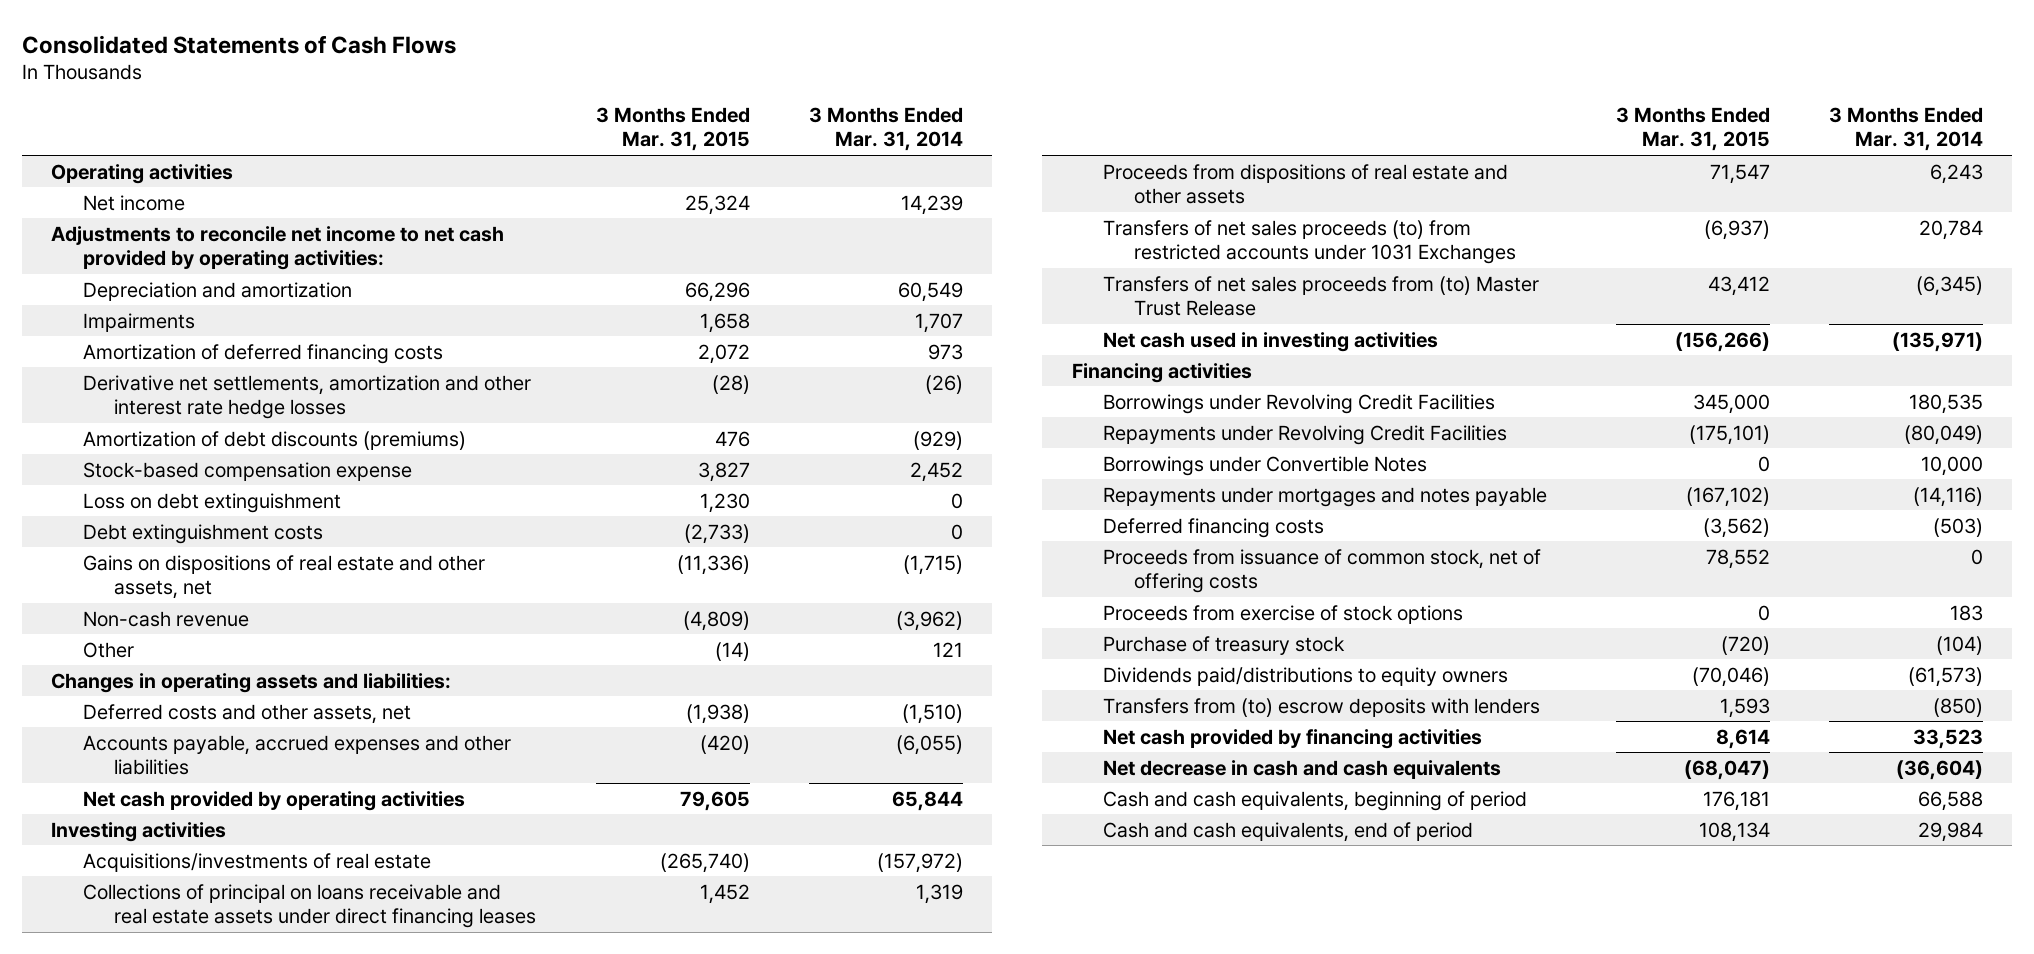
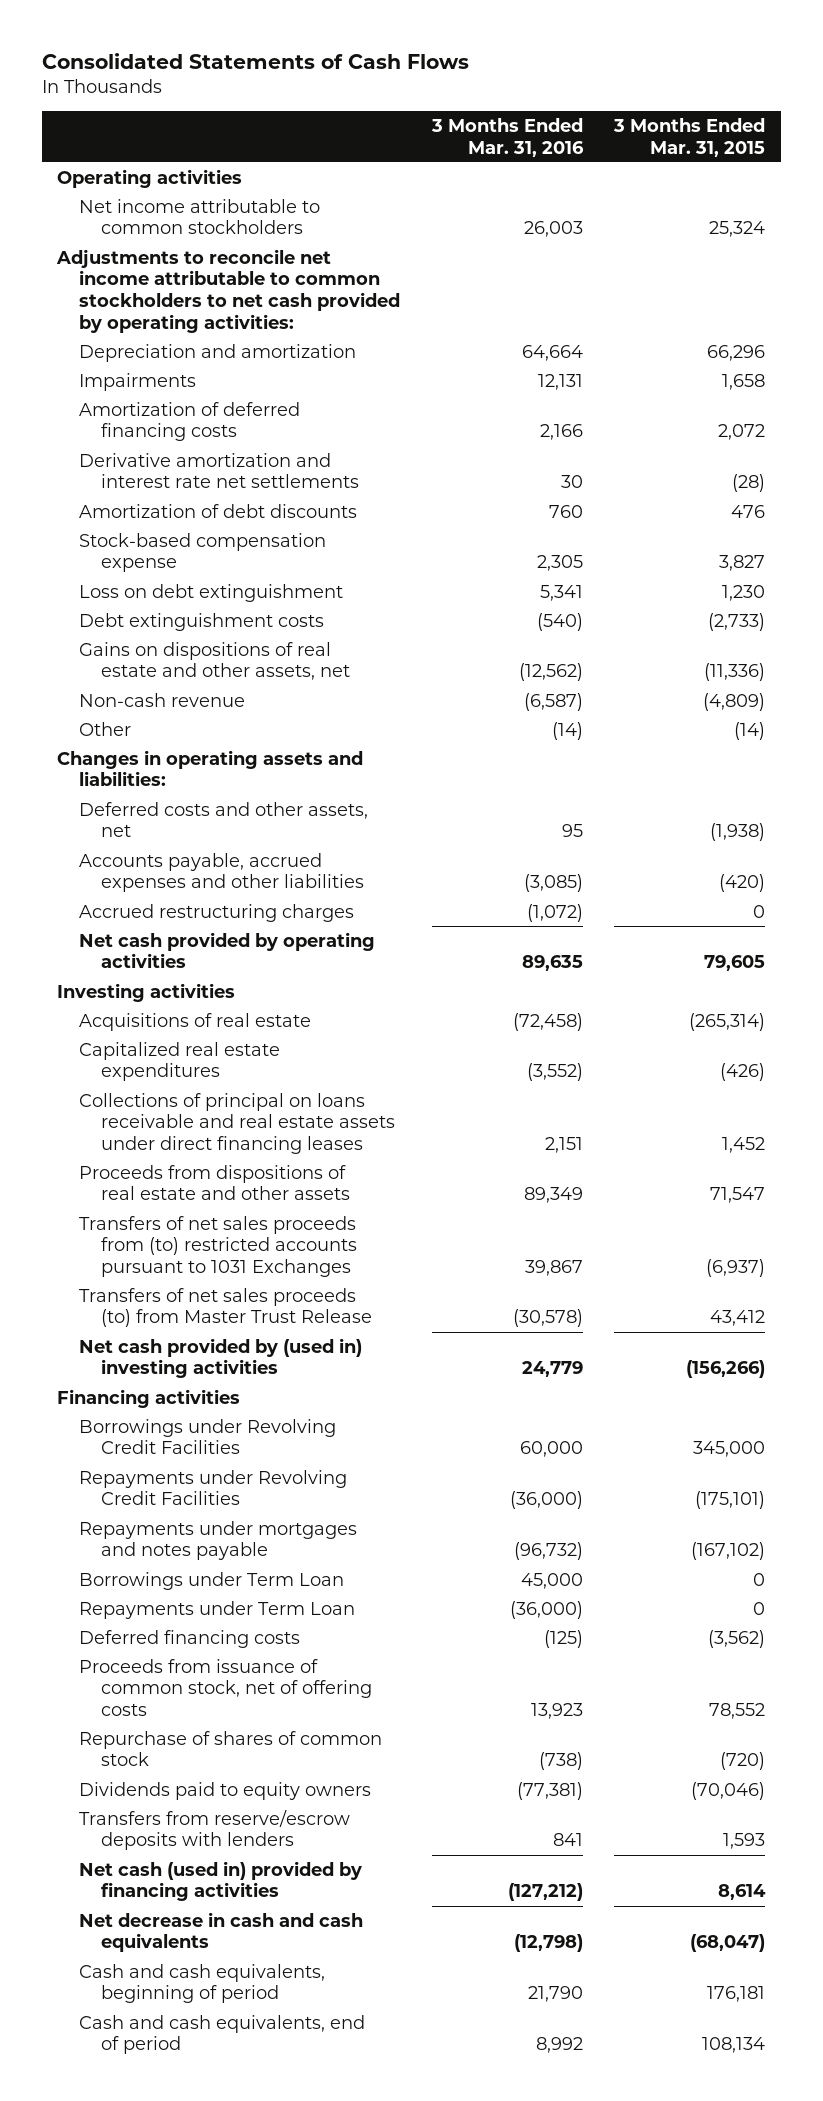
[808,106,963,152] 3 Months Ended Mar. 31, 2014 -> none
none -> [430,118,584,157] 3 Months Ended Mar. 31, 2016
[82,194,185,211] Net income -> [79,198,321,235] Net income attributable to common stockholders
[51,225,505,271] Adjustments to reconcile net income to net cash provided by operating activities: -> [56,248,401,333] Adjustments to reconcile net income attributable to common stockholders to net cash provided by operating activities:
[82,374,531,420] Derivative net settlements, amortization and other interest rate hedge losses -> [79,452,359,489] Derivative amortization and interest rate net settlements
[82,430,466,450] Amortization of debt discounts (premiums) -> [79,503,358,518] Amortization of debt discounts
none -> [79,903,355,922] Accrued restructuring charges
[82,852,431,872] Acquisitions/investments of real estate -> [79,1012,312,1031] Acquisitions of real estate
[659,852,750,873] (265,740) -> [689,1012,766,1031] (265,314)
none -> [79,1041,281,1082] Capitalized real estate expenditures
[1102,219,1517,265] Transfers of net sales proceeds (to) from restricted accounts under 1031 Exchanges -> [79,1215,357,1278] Transfers of net sales proceeds from (to) restricted accounts pursuant to 1031 Exchanges
[1102,275,1539,317] Transfers of net sales proceeds from (to) Master Trust Release -> [79,1287,372,1328] Transfers of net sales proceeds (to) from Master Trust Release
[1102,331,1438,352] Net cash used in investing activities -> [79,1337,363,1379] Net cash provided by (used in) investing activities
[1102,455,1427,476] Borrowings under Convertible Notes -> none
none -> [79,1571,345,1590] Borrowings under Term Loan
none -> [79,1600,356,1619] Repayments under Term Loan
[1102,604,1463,624] Proceeds from exercise of stock options -> none
[1102,635,1345,655] Purchase of treasury stock -> [79,1730,383,1767] Repurchase of shares of common stock
[1102,666,1508,686] Dividends paid/distributions to equity owners -> [79,1781,372,1800] Dividends paid to equity owners
[1102,697,1540,717] Transfers from (to) escrow deposits with lenders -> [79,1809,351,1851] Transfers from reserve/escrow deposits with lenders
[1102,728,1482,749] Net cash provided by financing activities -> [79,1860,363,1902] Net cash (used in) provided by financing activities

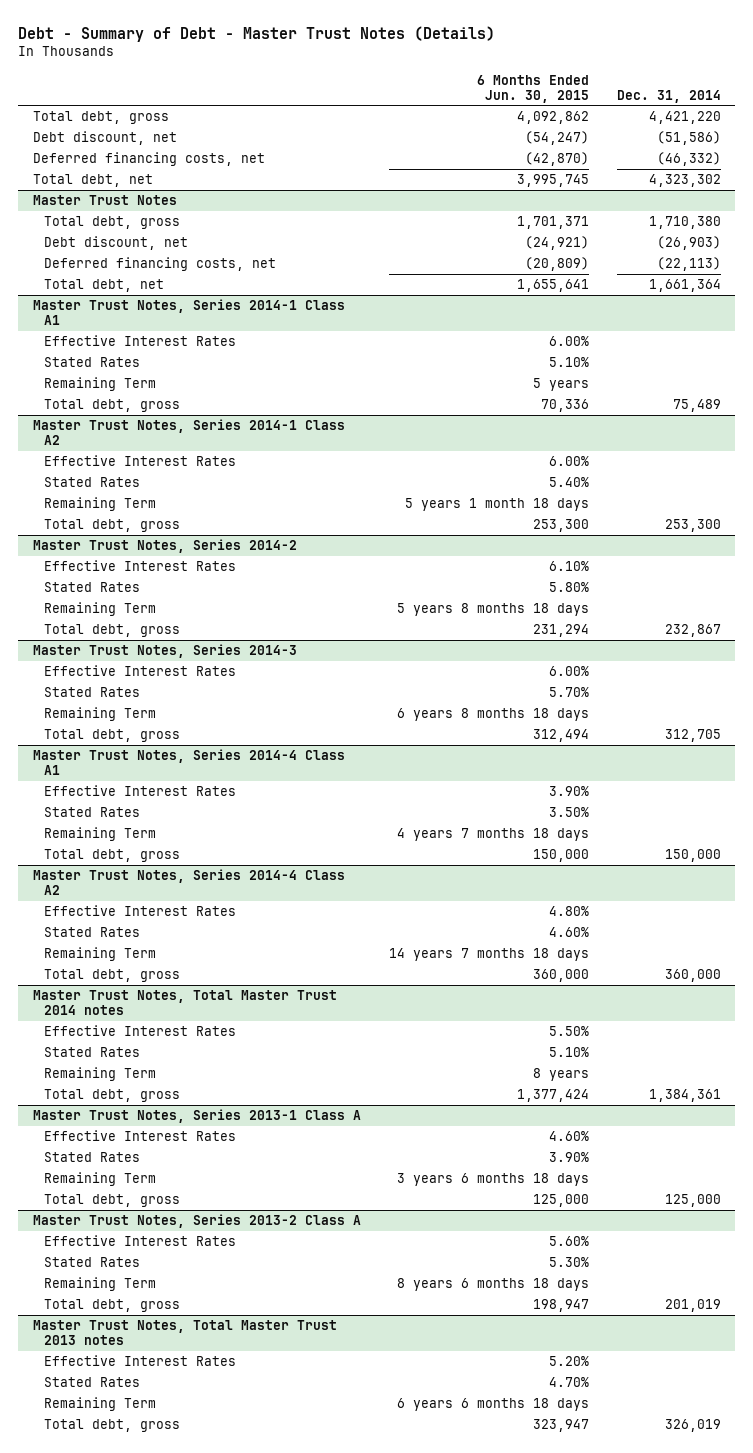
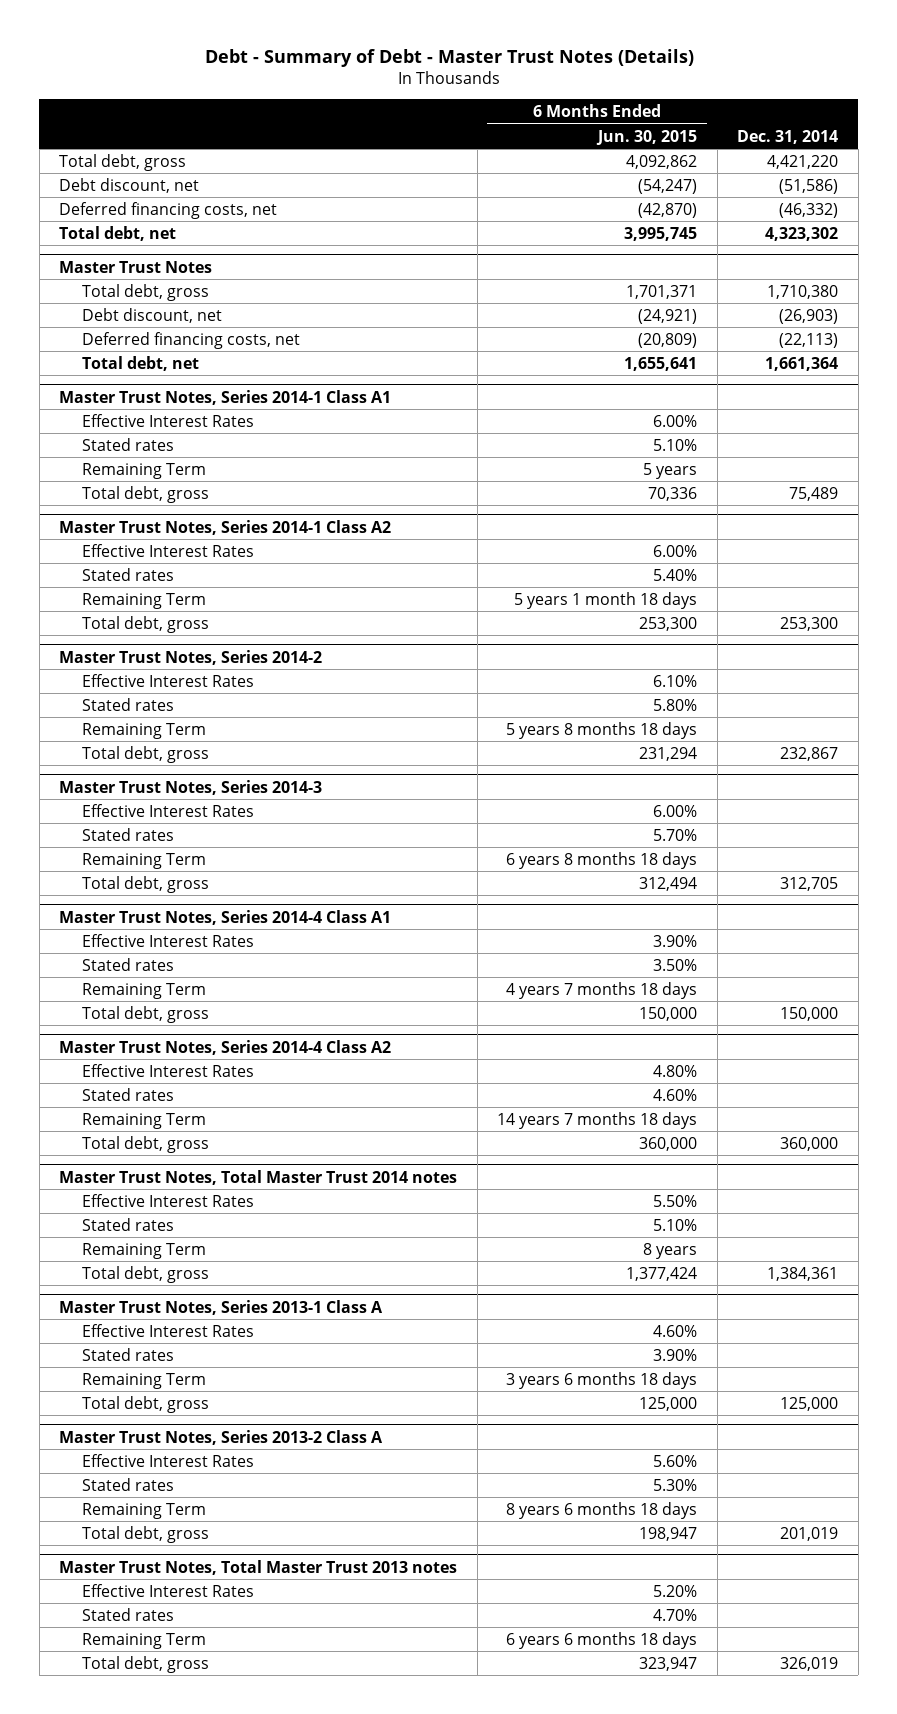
[43,357,140,368] Stated Rates -> [82,437,175,451] Stated rates
[43,477,140,488] Stated Rates -> [82,567,175,581] Stated rates
[43,582,140,593] Stated Rates -> [82,697,175,711] Stated rates
[43,687,140,698] Stated Rates -> [82,827,175,841] Stated rates
[43,807,140,818] Stated Rates -> [82,957,175,971] Stated rates
[43,927,140,938] Stated Rates -> [82,1087,175,1101] Stated rates
[43,1047,140,1058] Stated Rates -> [82,1217,175,1231] Stated rates
[43,1152,140,1163] Stated Rates -> [82,1347,175,1361] Stated rates
[43,1257,140,1268] Stated Rates -> [82,1477,175,1491] Stated rates
[43,1377,140,1388] Stated Rates -> [82,1607,175,1621] Stated rates

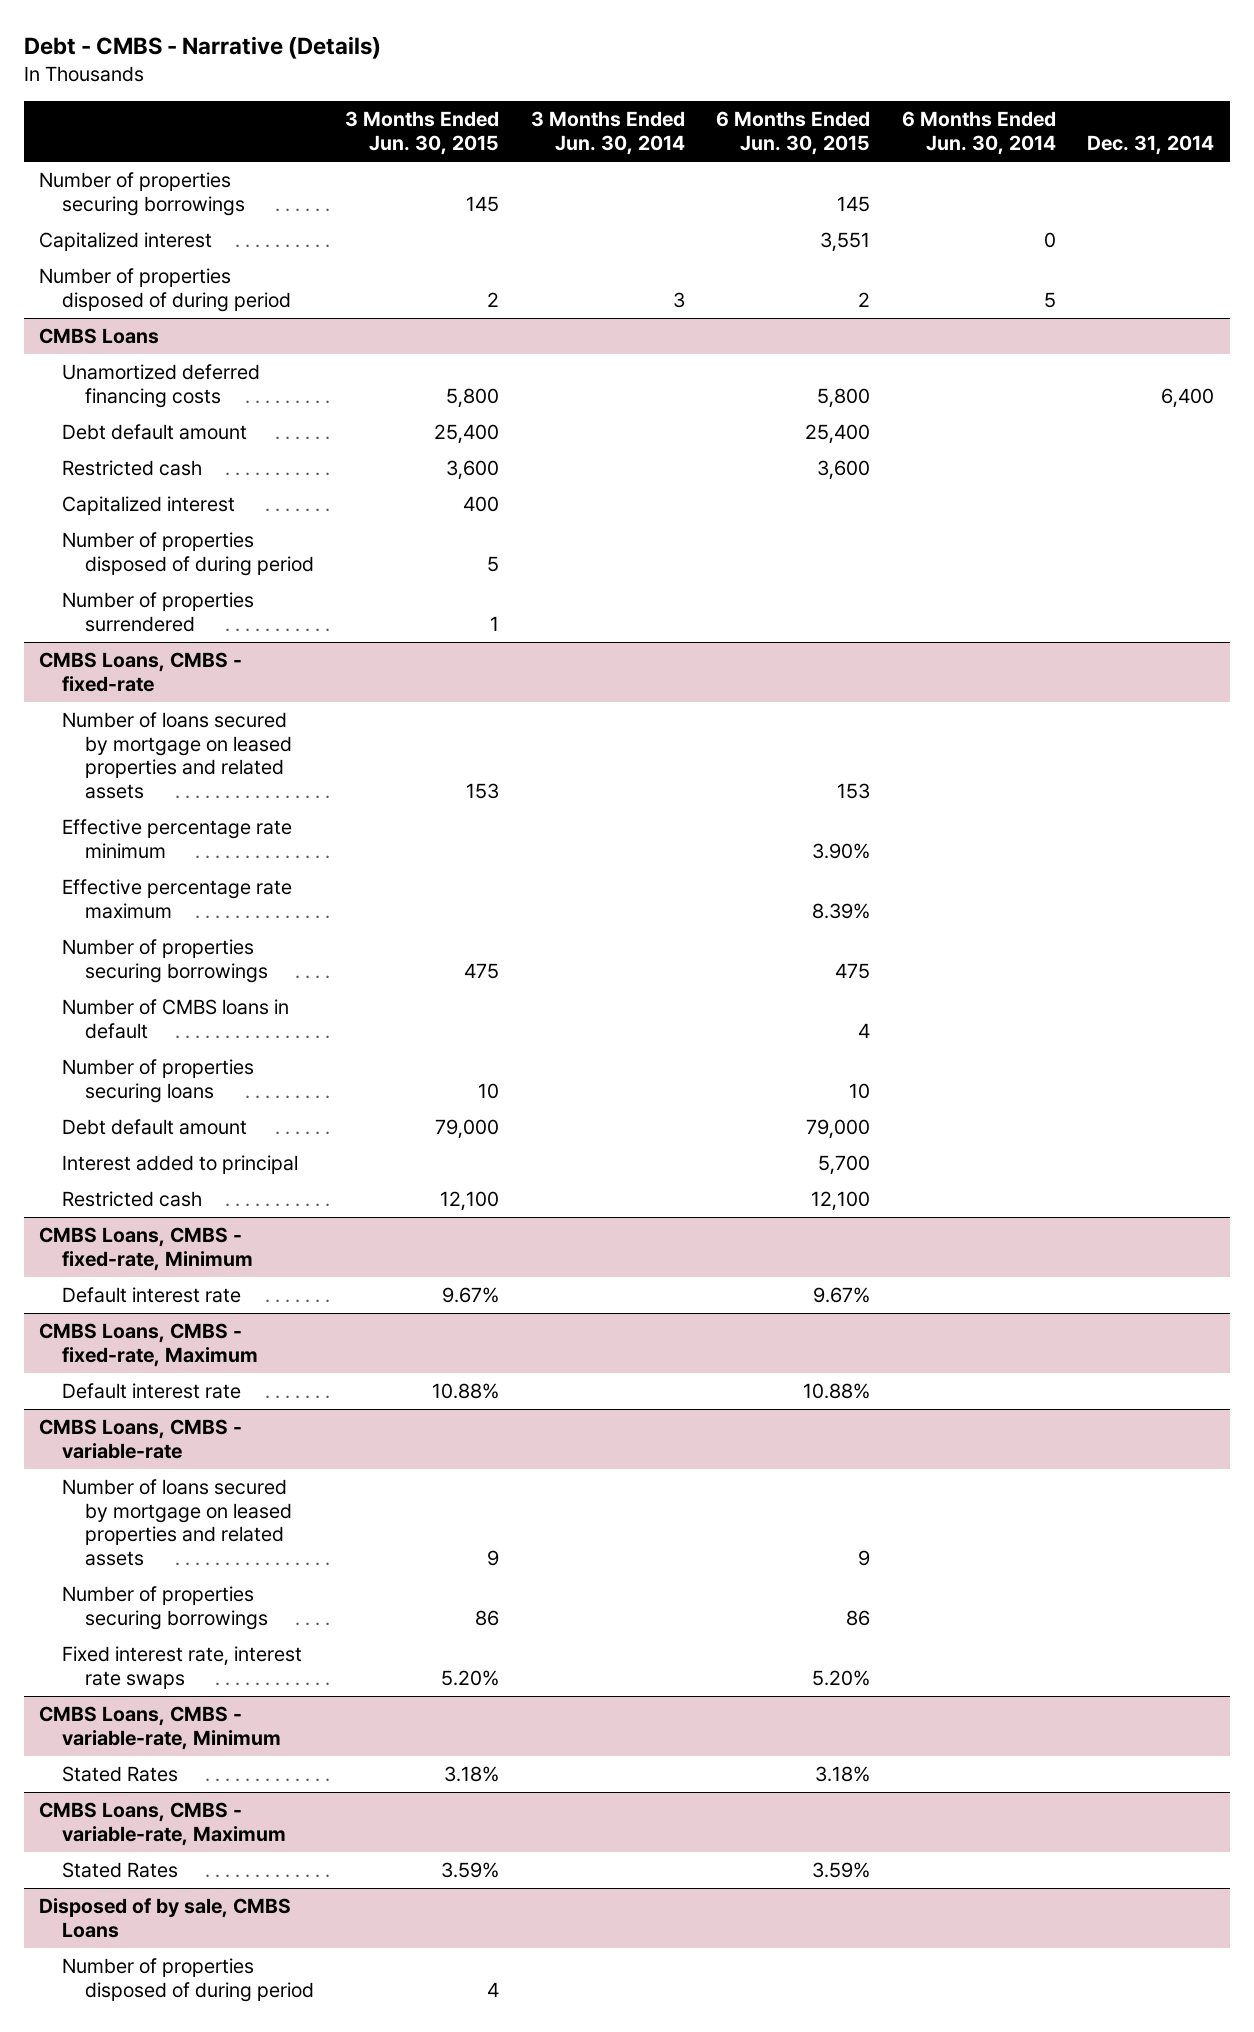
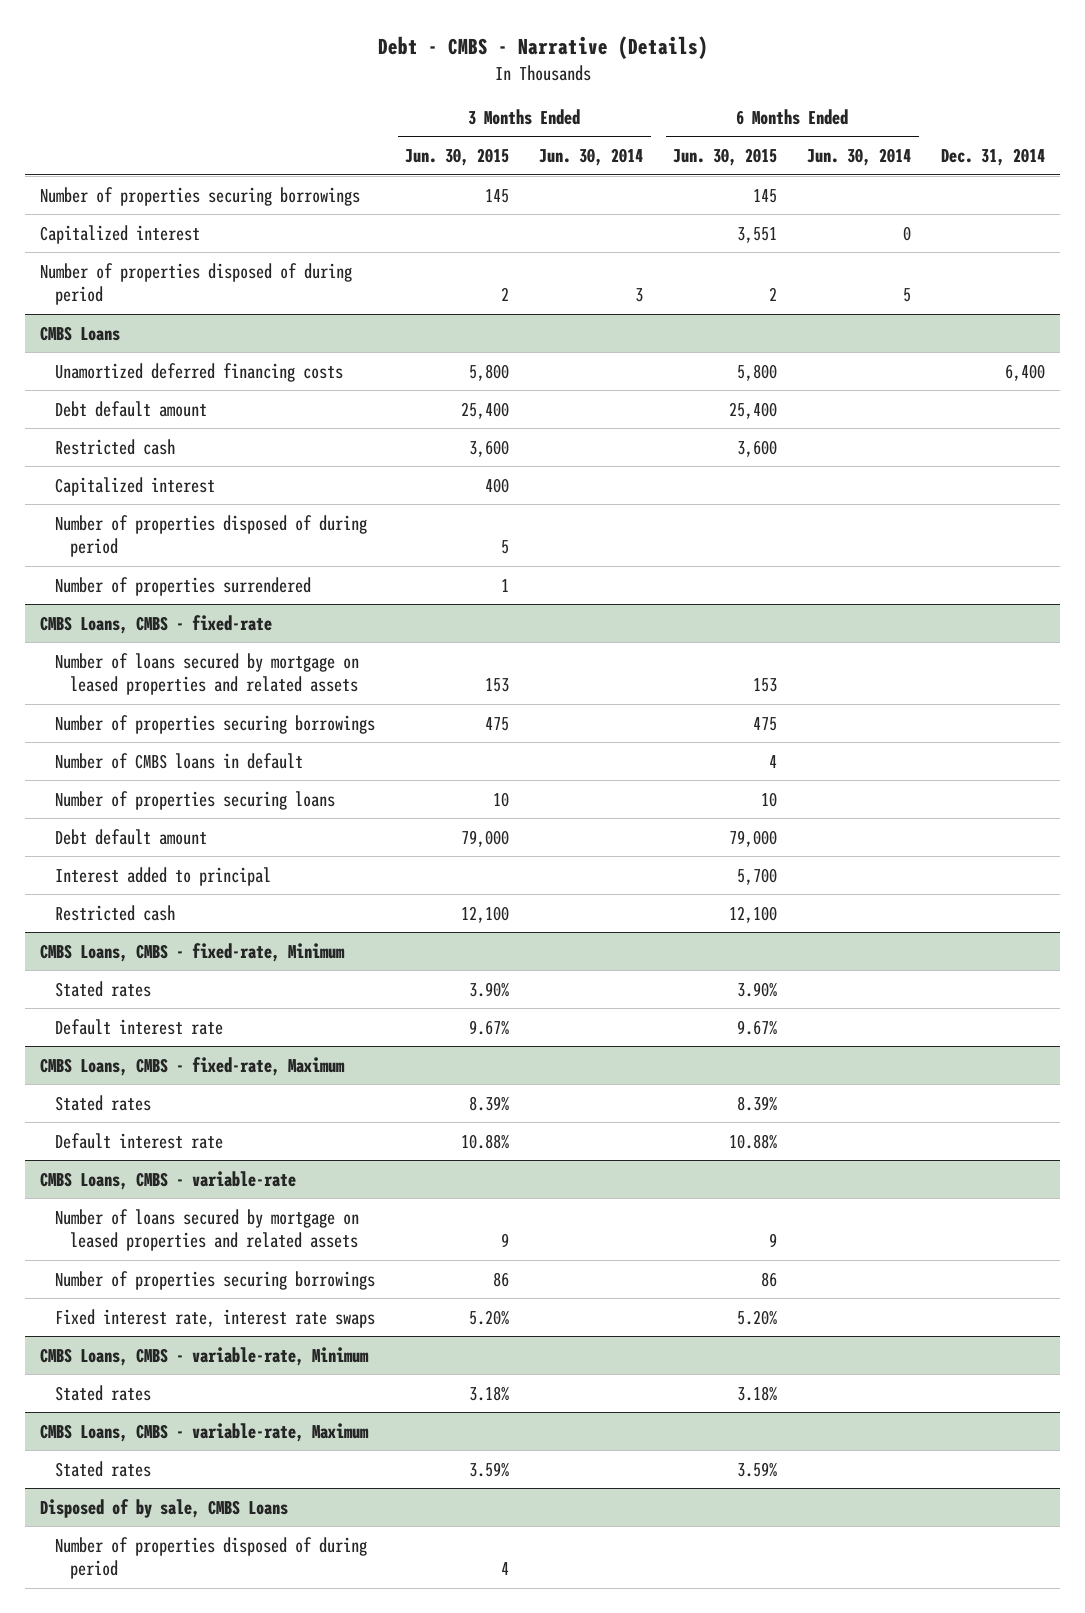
[62,819,293,859] Effective percentage rate minimum -> none
[62,879,293,919] Effective percentage rate maximum -> none
none -> [55,980,152,997] Stated rates
none -> [55,1094,152,1111] Stated rates
[62,1766,179,1783] Stated Rates -> [55,1384,152,1401] Stated rates
[62,1862,179,1879] Stated Rates -> [55,1460,152,1477] Stated rates

